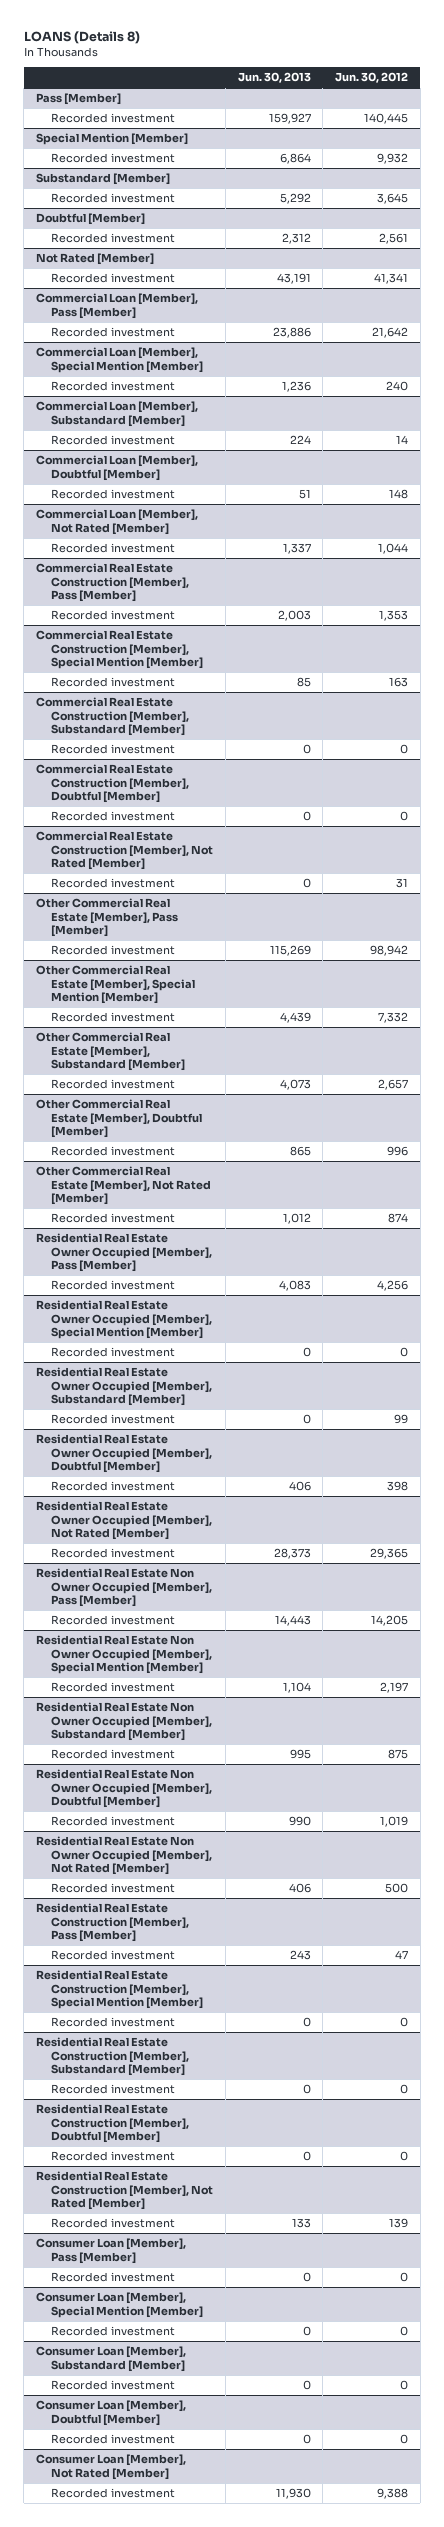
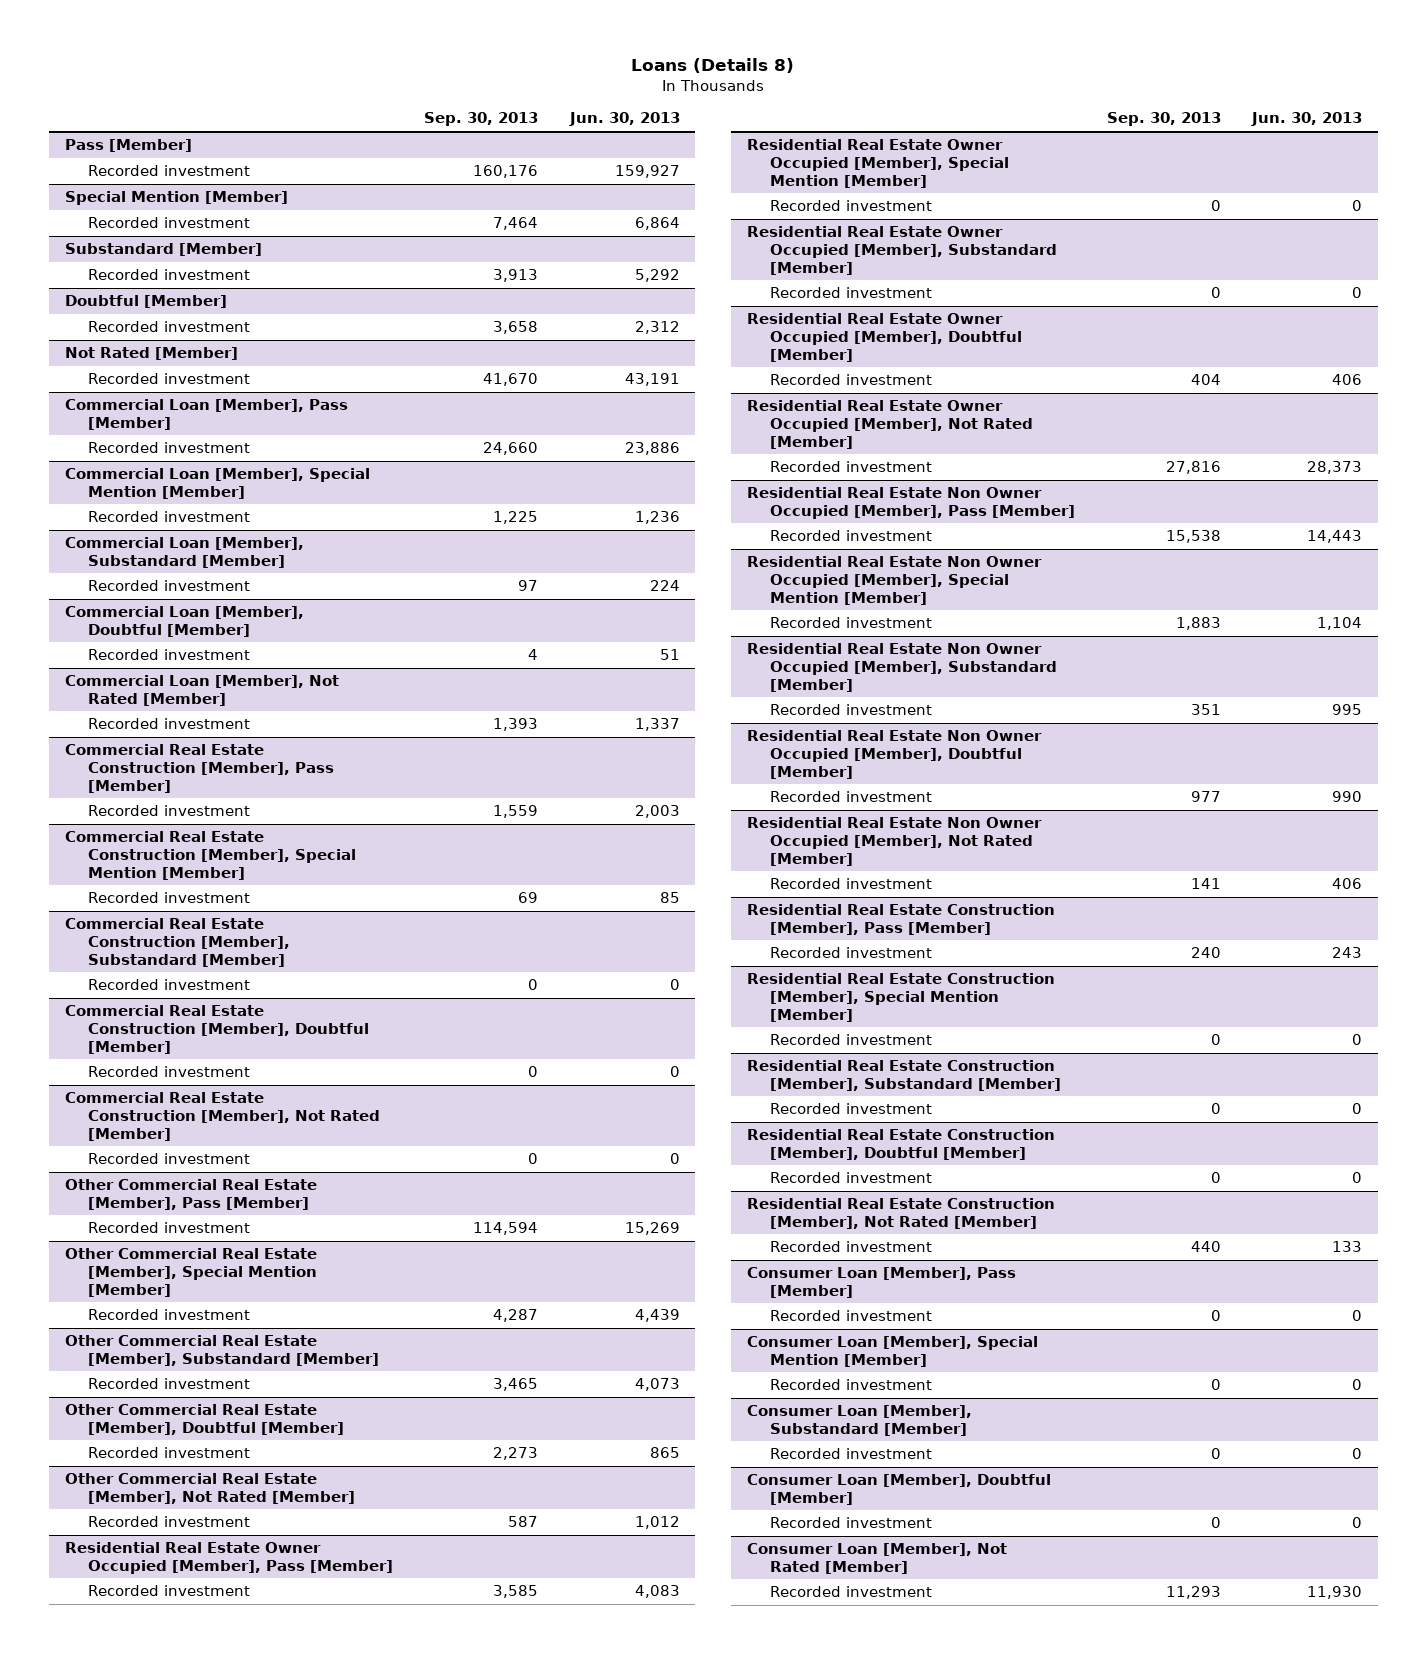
[23,30,140,44] LOANS (Details 8) -> [631,58,795,74] Loans (Details 8)
[335,72,409,84] Jun. 30, 2012 -> none
none -> [424,112,539,127] Sep. 30, 2013
[269,945,311,957] 115,269 -> [624,1222,680,1236] 15,269

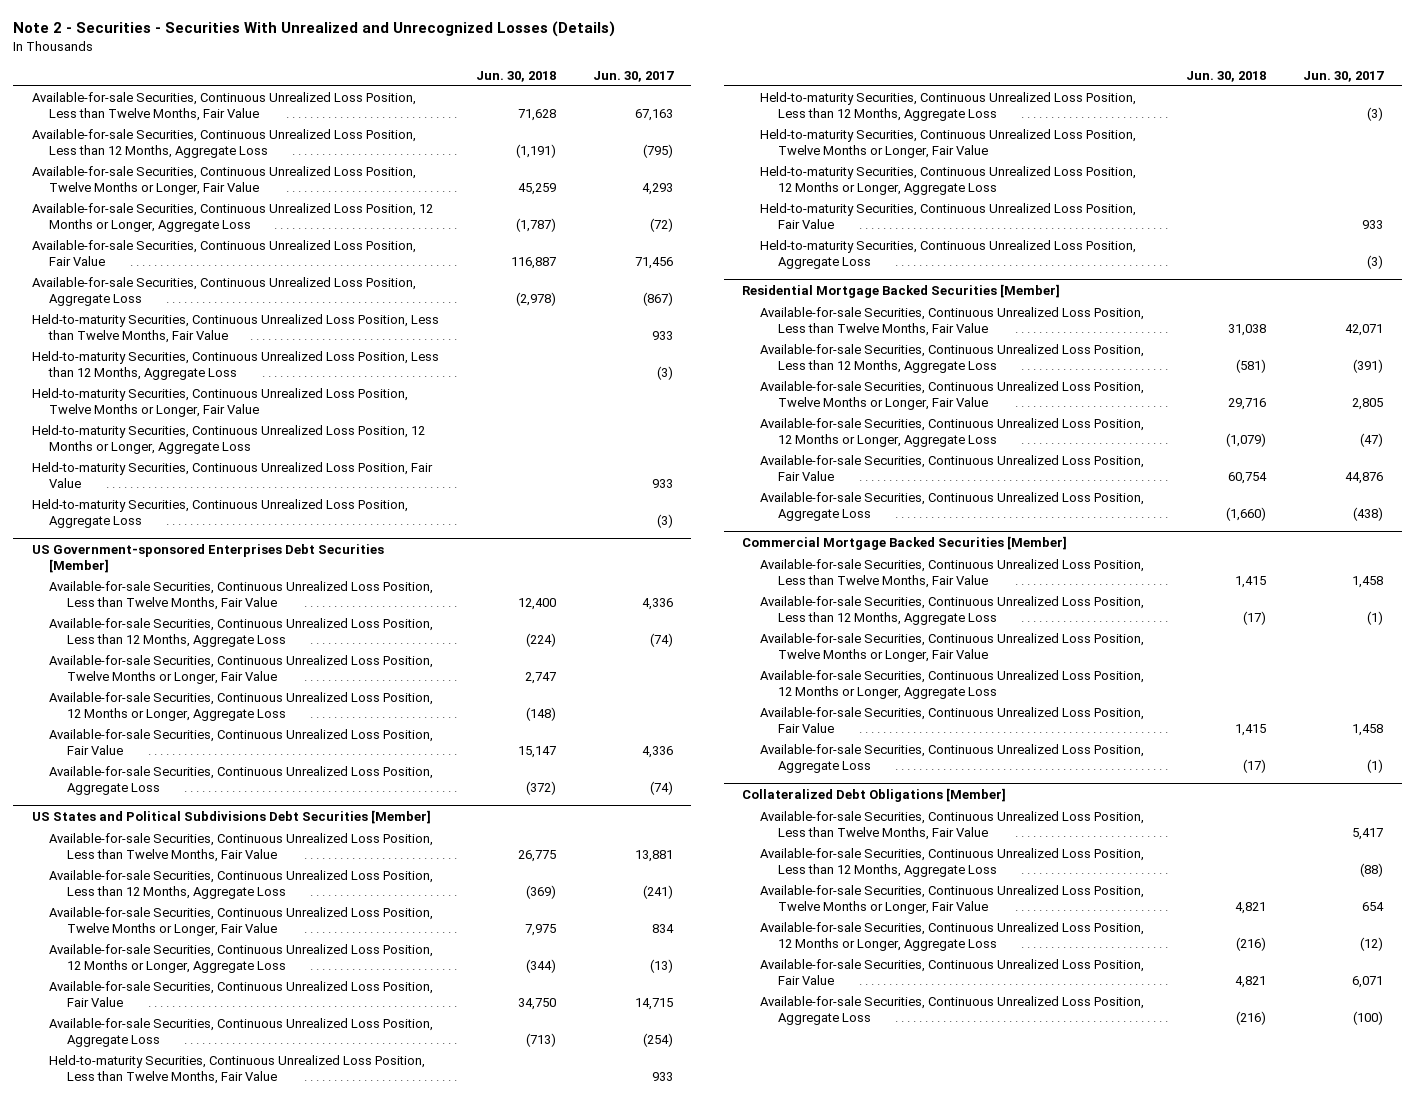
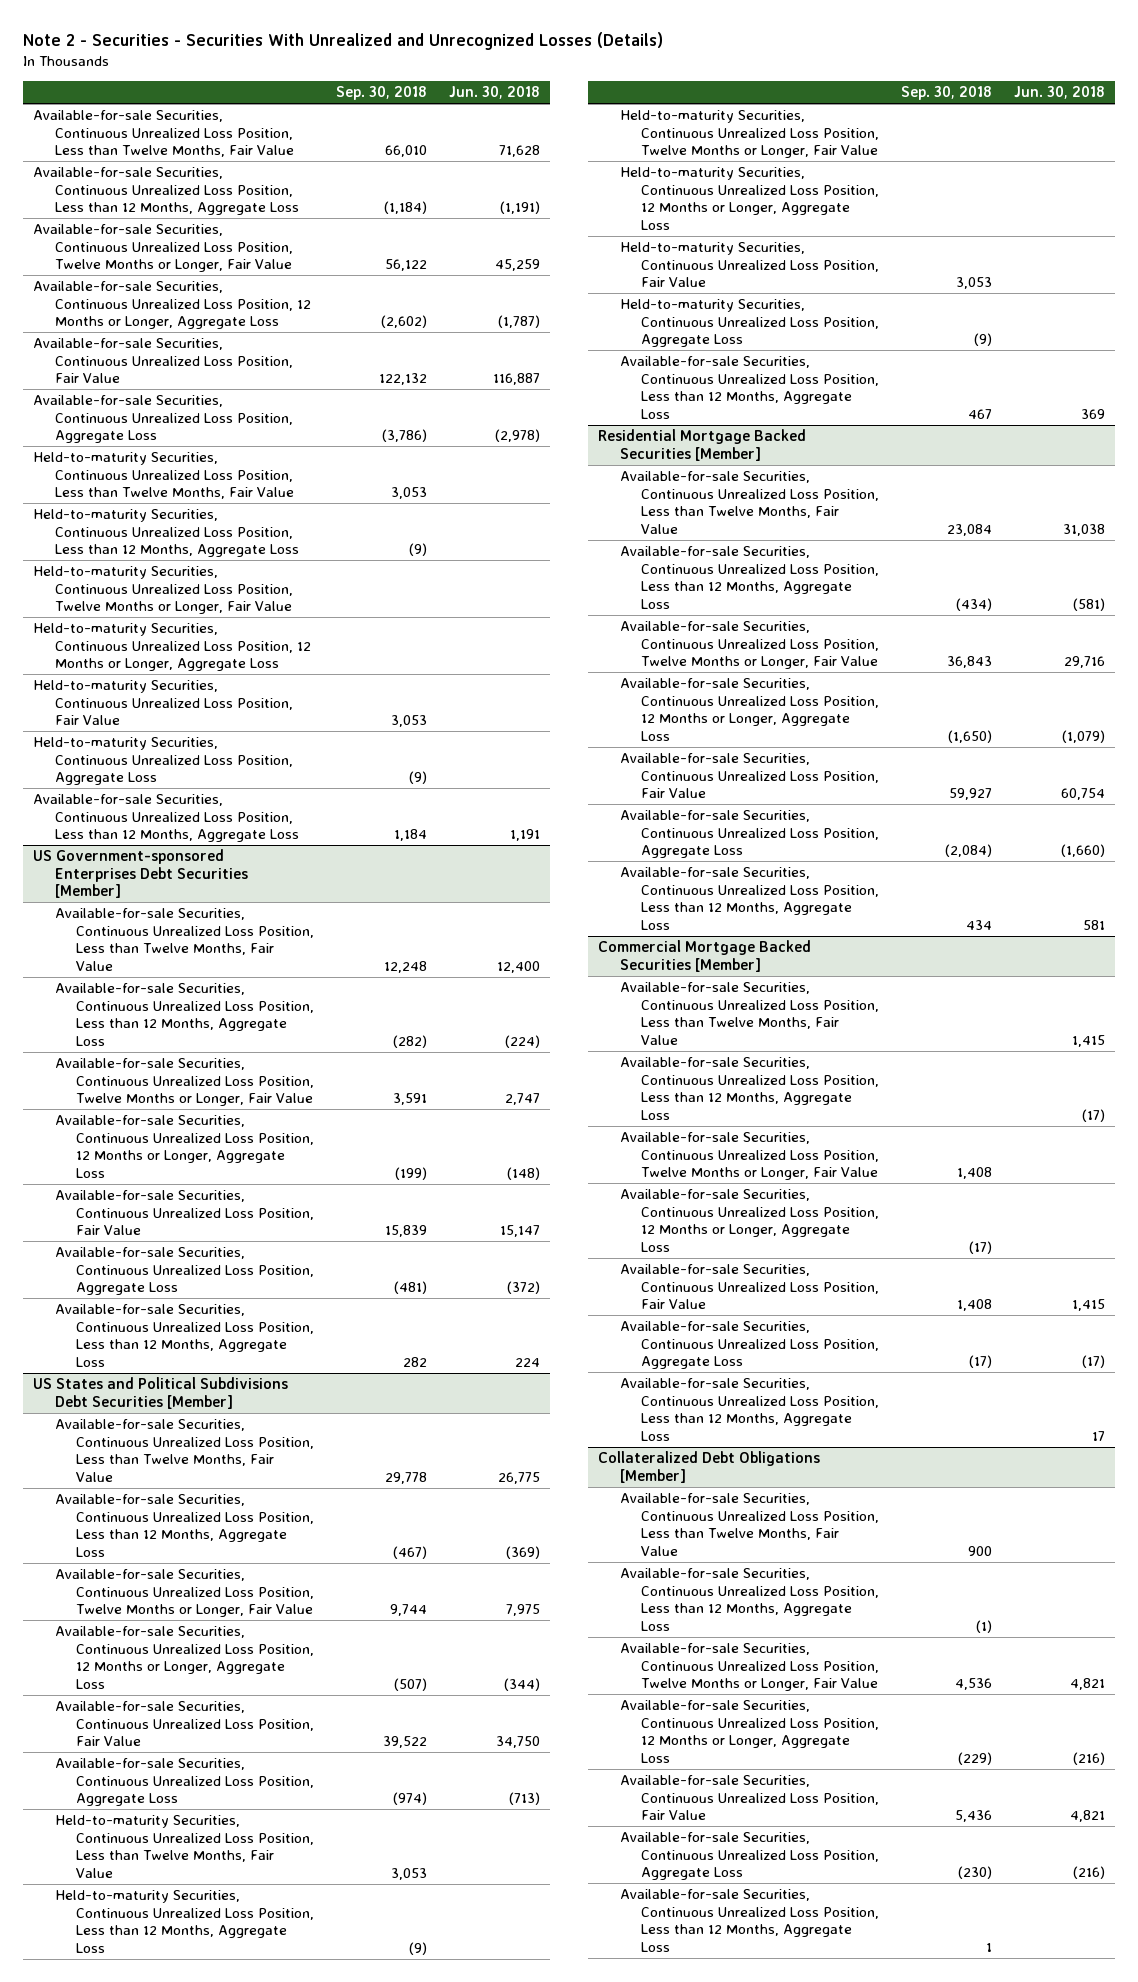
[592,70,674,82] Jun. 30, 2017 -> none
none -> [335,86,427,101] Sep. 30, 2018
none -> [33,794,299,843] Available-for-sale Securities, Continuous Unrealized Loss Position, Less than 12 Months, Aggregate Loss
none -> [54,1304,315,1367] Available-for-sale Securities, Continuous Unrealized Loss Position, Less than 12 Months, Aggregate Loss
none -> [619,356,880,419] Available-for-sale Securities, Continuous Unrealized Loss Position, Less than 12 Months, Aggregate Loss
none -> [619,867,880,930] Available-for-sale Securities, Continuous Unrealized Loss Position, Less than 12 Months, Aggregate Loss
none -> [619,1378,880,1441] Available-for-sale Securities, Continuous Unrealized Loss Position, Less than 12 Months, Aggregate Loss
none -> [619,1889,880,1952] Available-for-sale Securities, Continuous Unrealized Loss Position, Less than 12 Months, Aggregate Loss

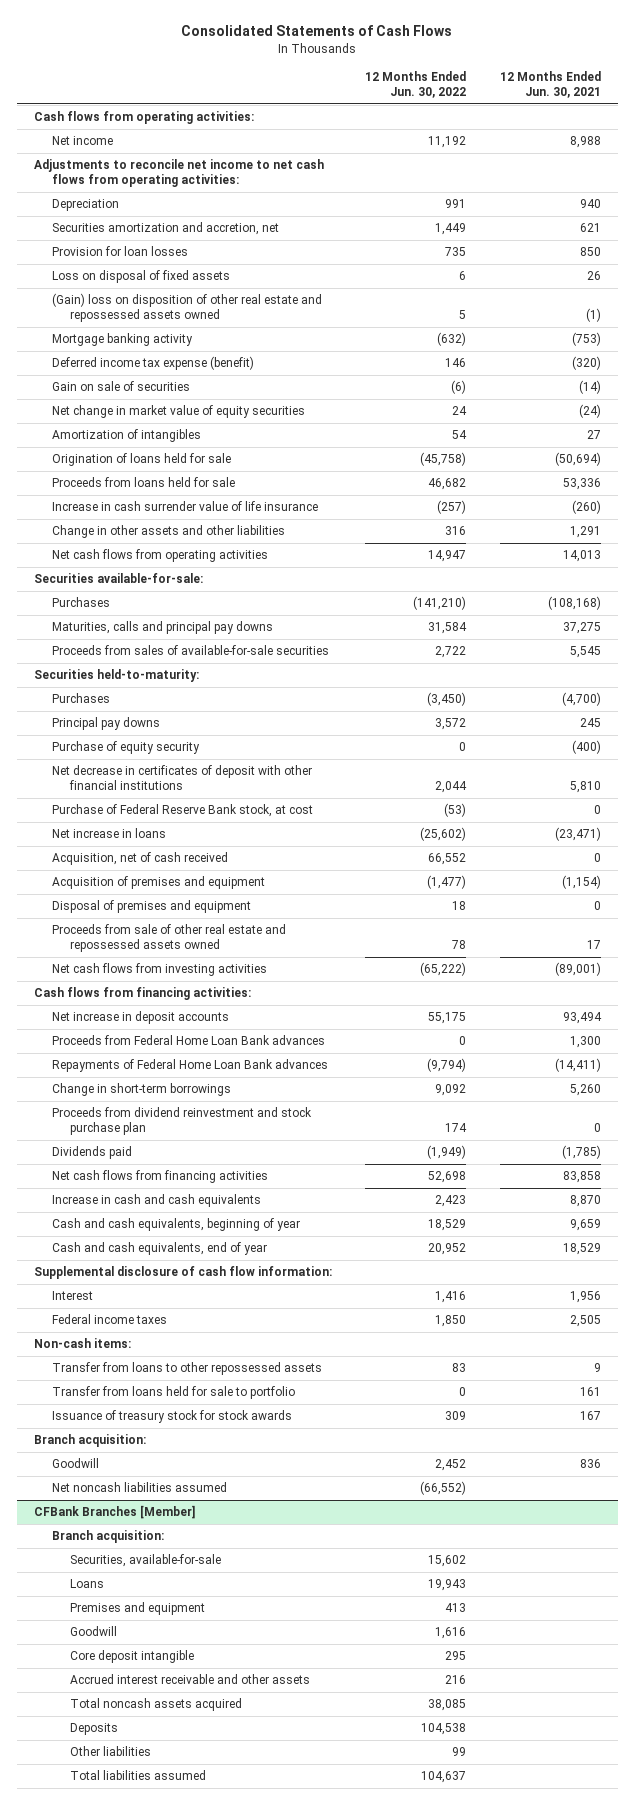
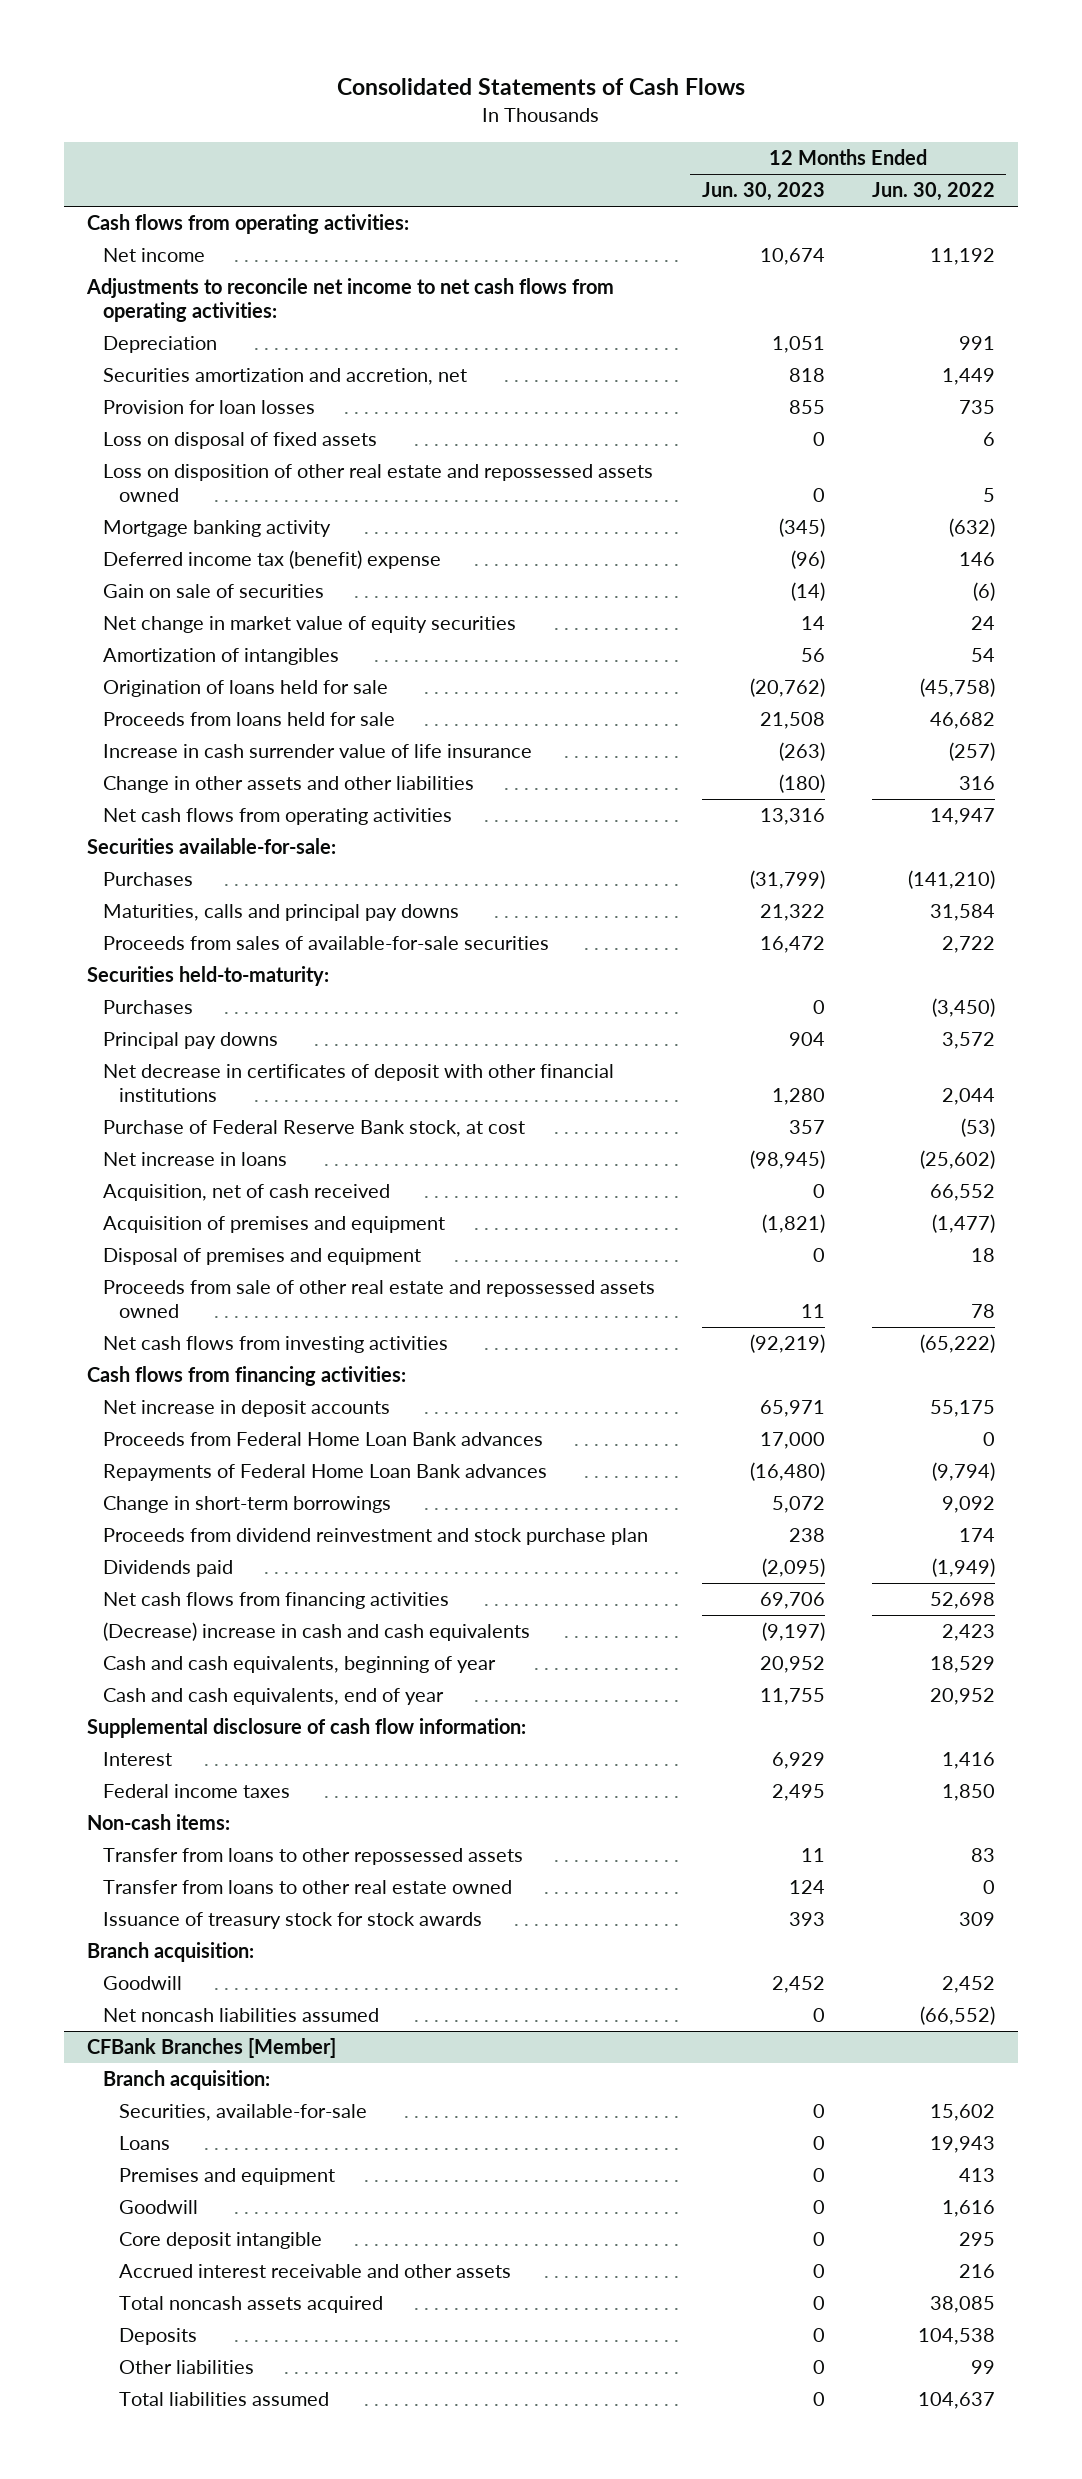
[499,71,601,99] 12 Months Ended Jun. 30, 2021 -> none
none -> [701,182,825,202] Jun. 30, 2023
[51,293,322,323] (Gain) loss on disposition of other real estate and repossessed assets owned -> [103,464,654,502] Loss on disposition of other real estate and repossessed assets owned
[51,356,254,371] Deferred income tax expense (benefit) -> [103,550,442,570] Deferred income tax (benefit) expense
[51,741,200,755] Purchase of equity security -> none
[51,1194,261,1208] Increase in cash and cash equivalents -> [103,1622,531,1642] (Decrease) increase in cash and cash equivalents
[51,1386,295,1400] Transfer from loans held for sale to portfolio -> none
none -> [103,1880,513,1895] Transfer from loans to other real estate owned

